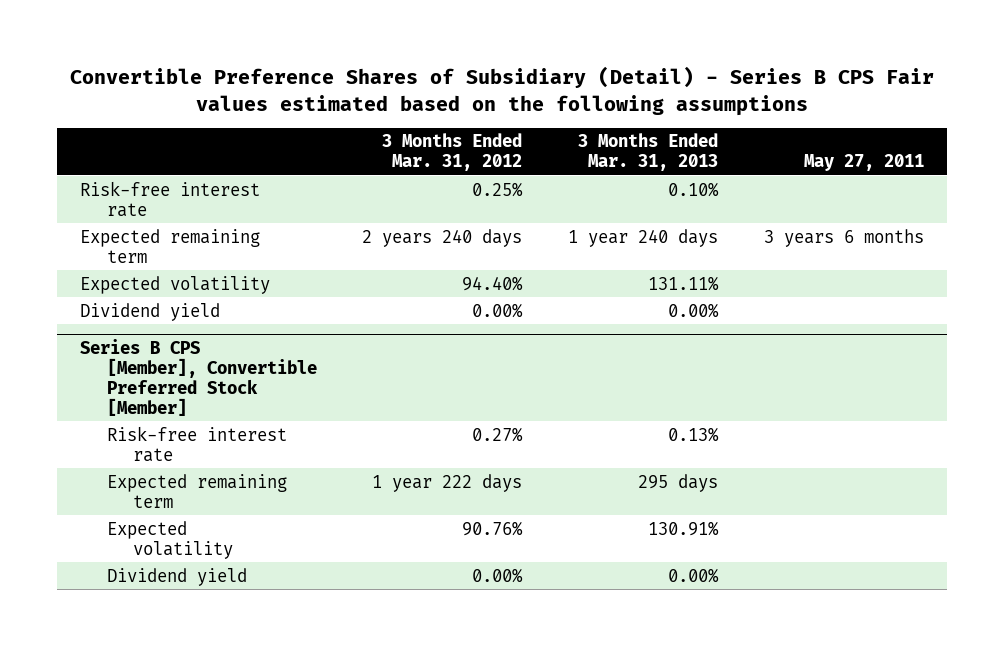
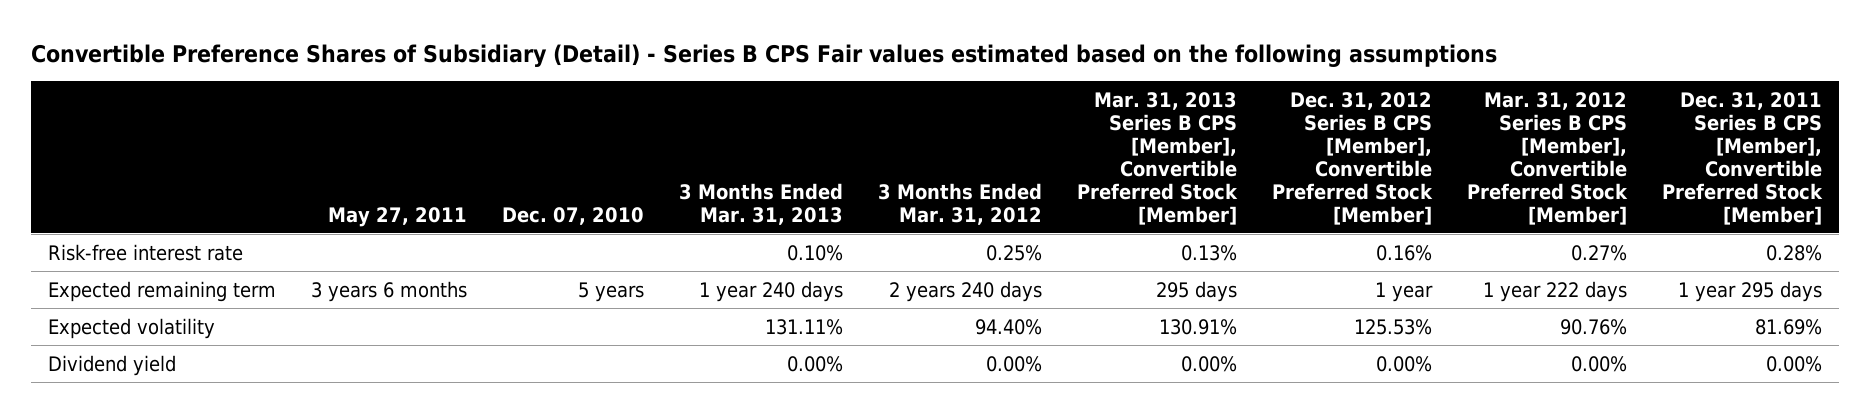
none -> [502,206,645,225] Dec. 07, 2010
none -> [1076,92,1238,225] Mar. 31, 2013 Series B CPS [Member], Convertible Preferred Stock [Member]
none -> [1271,92,1433,225] Dec. 31, 2012 Series B CPS [Member], Convertible Preferred Stock [Member]
none -> [1466,92,1628,225] Mar. 31, 2012 Series B CPS [Member], Convertible Preferred Stock [Member]
none -> [1661,92,1823,225] Dec. 31, 2011 Series B CPS [Member], Convertible Preferred Stock [Member]
[80,338,317,416] Series B CPS [Member], Convertible Preferred Stock [Member] -> none
[106,425,287,462] Risk-free interest rate -> none
[106,473,287,508] Expected remaining term -> none
[106,520,234,559] Expected volatility -> none
[106,567,247,586] Dividend yield -> none

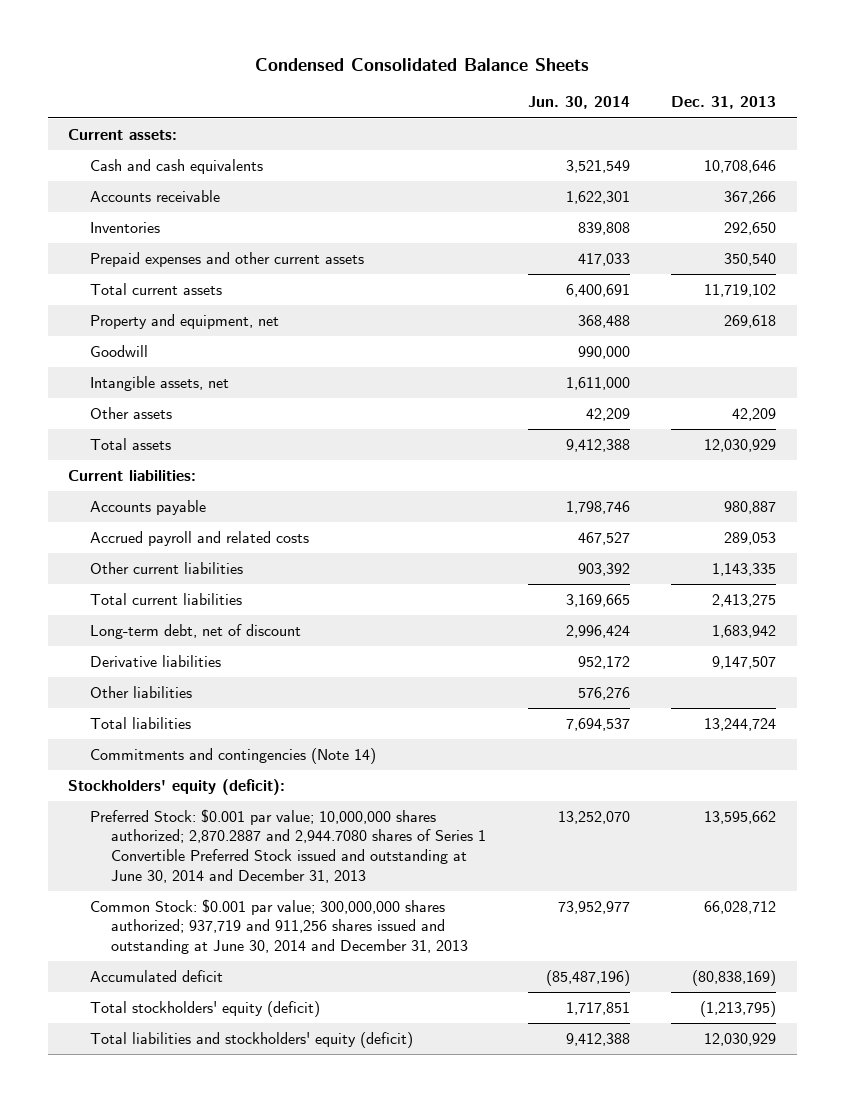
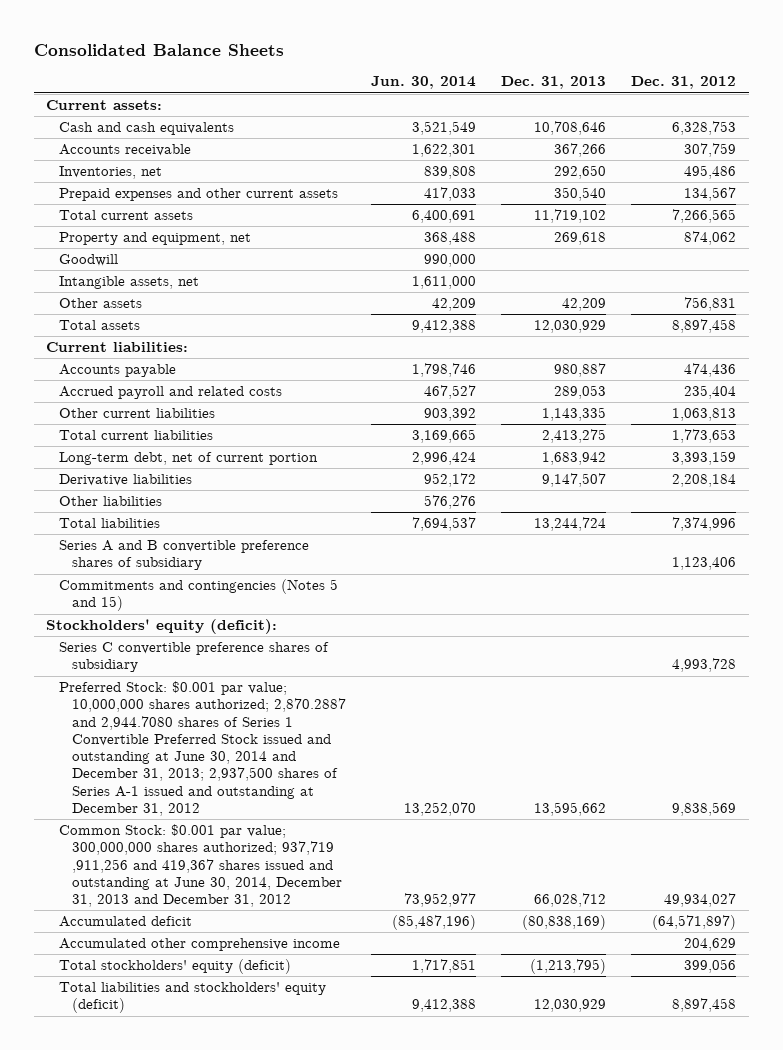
[255,58,590,72] Condensed Consolidated Balance Sheets -> [33,44,284,57] Consolidated Balance Sheets
none -> [631,76,737,90] Dec. 31, 2012
[89,221,160,233] Inventories -> [59,166,163,180] Inventories, net
[89,623,301,639] Long-term debt, net of discount -> [59,452,319,466] Long-term debt, net of current portion
none -> [59,540,310,571] Series A and B convertible preference shares of subsidiary
[89,747,376,764] Commitments and contingencies (Note 14) -> [59,579,339,612] Commitments and contingencies (Notes 5 and 15)
none -> [59,642,330,673] Series C convertible preference shares of subsidiary
[89,808,487,883] Preferred Stock: $0.001 par value; 10,000,000 shares authorized; 2,870.2887 and 2,944.7080 shares of Series 1 Convertible Preferred Stock issued and outstanding at June 30, 2014 and December 31, 2013 -> [59,681,346,816] Preferred Stock: $0.001 par value; 10,000,000 shares authorized; 2,870.2887 and 2,944.7080 shares of Series 1 Convertible Preferred Stock issued and outstanding at June 30, 2014 and December 31, 2013; 2,937,500 shares of Series A-1 issued and outstanding at December 31, 2012
[89,898,469,955] Common Stock: $0.001 par value; 300,000,000 shares authorized; 937,719 and 911,256 shares issued and outstanding at June 30, 2014 and December 31, 2013 -> [59,824,342,908] Common Stock: $0.001 par value; 300,000,000 shares authorized; 937,719 ,911,256 and 419,367 shares issued and outstanding at June 30, 2014, December 31, 2013 and December 31, 2012
none -> [59,938,341,952] Accumulated other comprehensive income

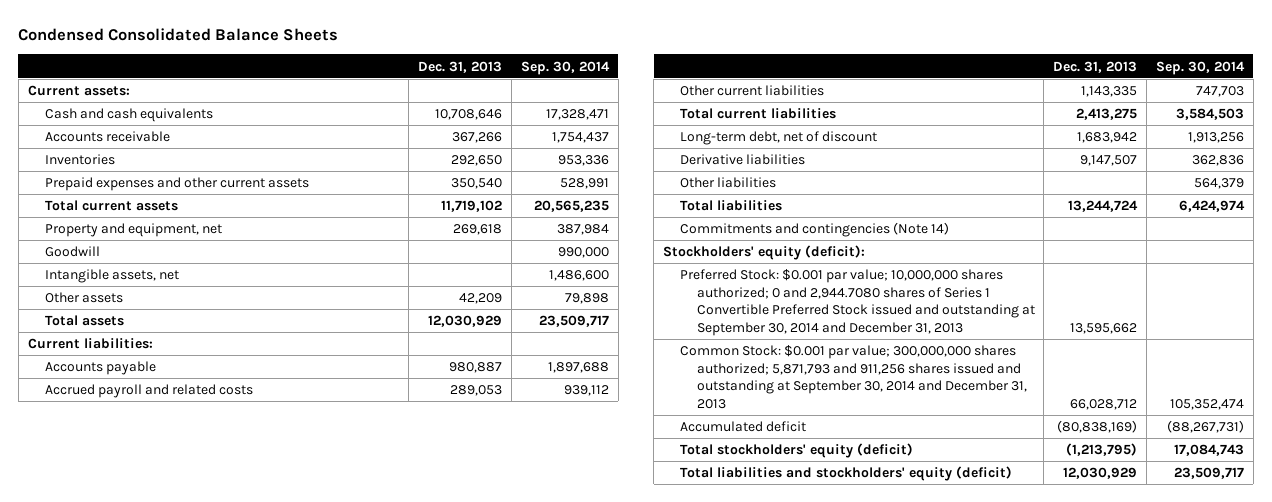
[33,44,284,57] Consolidated Balance Sheets -> [18,28,339,42] Condensed Consolidated Balance Sheets
[370,76,476,90] Jun. 30, 2014 -> none
[631,76,737,90] Dec. 31, 2012 -> none
none -> [520,60,610,75] Sep. 30, 2014
[59,166,163,180] Inventories, net -> [44,154,115,166] Inventories
[59,452,319,466] Long-term debt, net of current portion -> [679,131,877,146] Long-term debt, net of discount
[59,540,310,571] Series A and B convertible preference shares of subsidiary -> none
[59,579,339,612] Commitments and contingencies (Notes 5 and 15) -> [679,222,949,238] Commitments and contingencies (Note 14)
[59,642,330,673] Series C convertible preference shares of subsidiary -> none
[59,681,346,816] Preferred Stock: $0.001 par value; 10,000,000 shares authorized; 2,870.2887 and 2,944.7080 shares of Series 1 Convertible Preferred Stock issued and outstanding at June 30, 2014 and December 31, 2013; 2,937,500 shares of Series A-1 issued and outstanding at December 31, 2012 -> [679,269,1035,336] Preferred Stock: $0.001 par value; 10,000,000 shares authorized; 0 and 2,944.7080 shares of Series 1 Convertible Preferred Stock issued and outstanding at September 30, 2014 and December 31, 2013
[59,824,342,908] Common Stock: $0.001 par value; 300,000,000 shares authorized; 937,719 ,911,256 and 419,367 shares issued and outstanding at June 30, 2014, December 31, 2013 and December 31, 2012 -> [679,345,1027,409] Common Stock: $0.001 par value; 300,000,000 shares authorized; 5,871,793 and 911,256 shares issued and outstanding at September 30, 2014 and December 31, 2013
[59,938,341,952] Accumulated other comprehensive income -> none

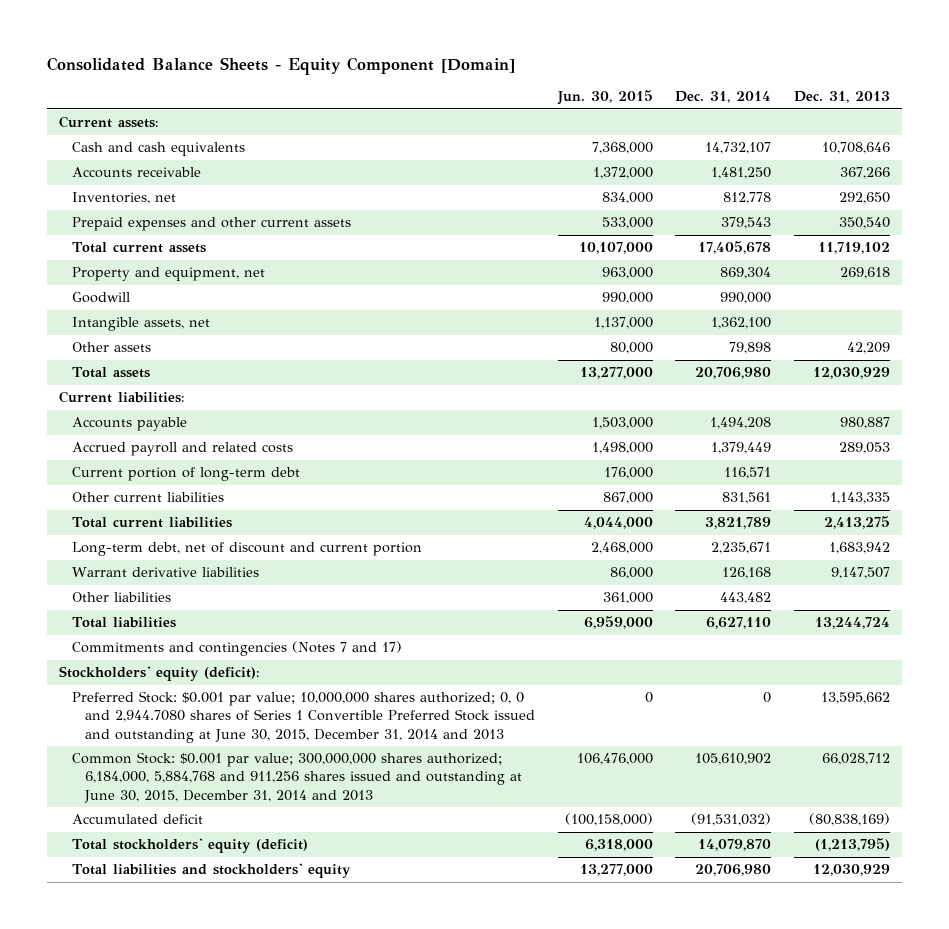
[18,28,339,42] Condensed Consolidated Balance Sheets -> [47,56,516,75] Consolidated Balance Sheets - Equity Component [Domain]
[520,60,610,75] Sep. 30, 2014 -> none
none -> [556,90,653,106] Jun. 30, 2015
none -> [675,91,772,104] Dec. 31, 2014
[44,154,115,166] Inventories -> [71,192,176,205] Inventories, net
none -> [71,467,300,482] Current portion of long-term debt
[679,131,877,146] Long-term debt, net of discount -> [71,542,422,557] Long-term debt, net of discount and current portion
[679,154,805,166] Derivative liabilities -> [71,567,259,578] Warrant derivative liabilities
[679,222,949,238] Commitments and contingencies (Note 14) -> [71,641,402,657] Commitments and contingencies (Notes 7 and 17)
[679,269,1035,336] Preferred Stock: $0.001 par value; 10,000,000 shares authorized; 0 and 2,944.7080 shares of Series 1 Convertible Preferred Stock issued and outstanding at September 30, 2014 and December 31, 2013 -> [71,691,535,743] Preferred Stock: $0.001 par value; 10,000,000 shares authorized; 0, 0 and 2,944.7080 shares of Series 1 Convertible Preferred Stock issued and outstanding at June 30, 2015, December 31, 2014 and 2013
[679,345,1027,409] Common Stock: $0.001 par value; 300,000,000 shares authorized; 5,871,793 and 911,256 shares issued and outstanding at September 30, 2014 and December 31, 2013 -> [71,752,522,803] Common Stock: $0.001 par value; 300,000,000 shares authorized; 6,184,000, 5,884,768 and 911,256 shares issued and outstanding at June 30, 2015, December 31, 2014 and 2013
[679,466,1012,482] Total liabilities and stockholders' equity (deficit) -> [71,863,351,879] Total liabilities and stockholders' equity

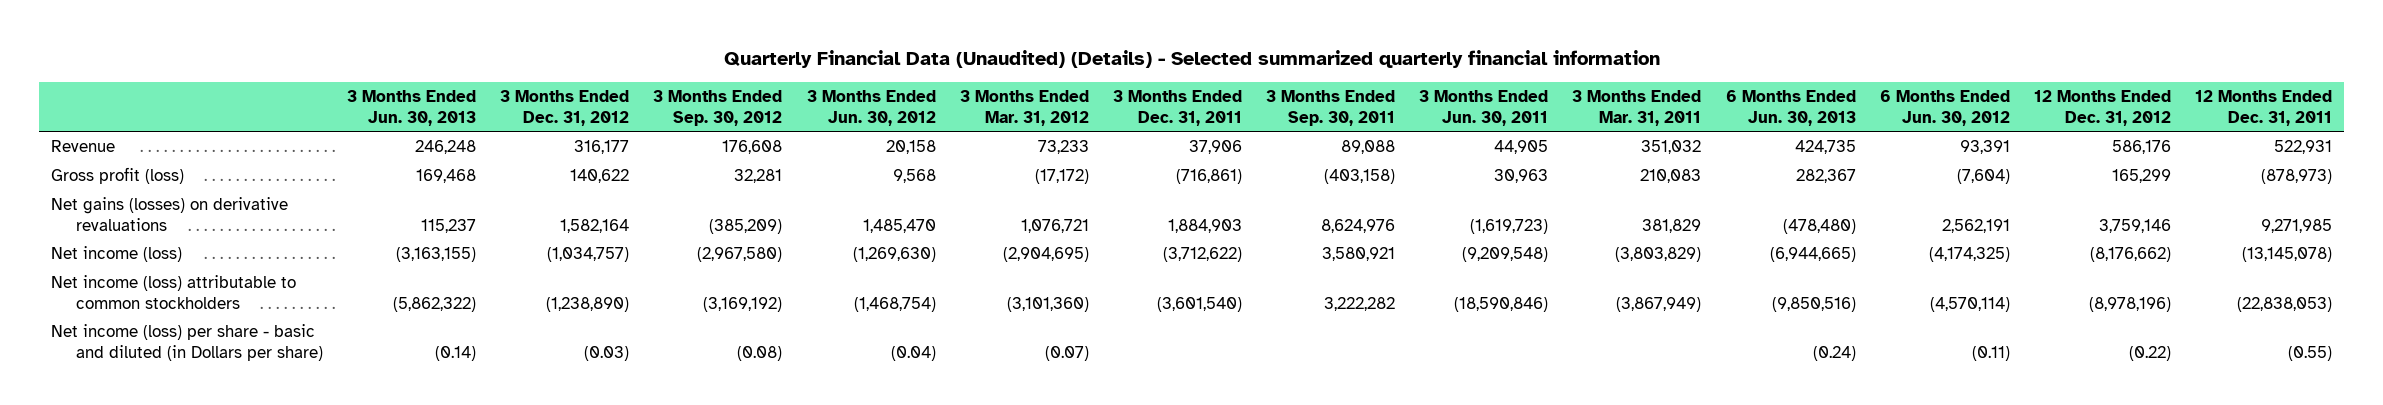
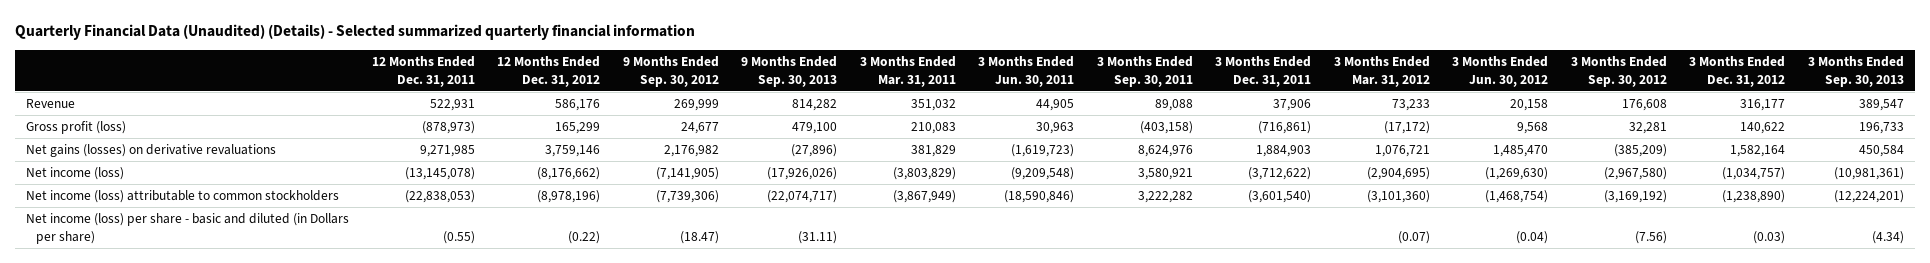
[347,89,477,126] 3 Months Ended Jun. 30, 2013 -> none
[1725,89,1856,126] 6 Months Ended Jun. 30, 2013 -> none
[1879,89,2010,126] 6 Months Ended Jun. 30, 2012 -> none
none -> [622,55,719,87] 9 Months Ended Sep. 30, 2012
none -> [741,55,838,87] 9 Months Ended Sep. 30, 2013
none -> [1807,55,1904,87] 3 Months Ended Sep. 30, 2013
[737,345,783,361] (0.08) -> [1634,230,1667,244] (7.56)

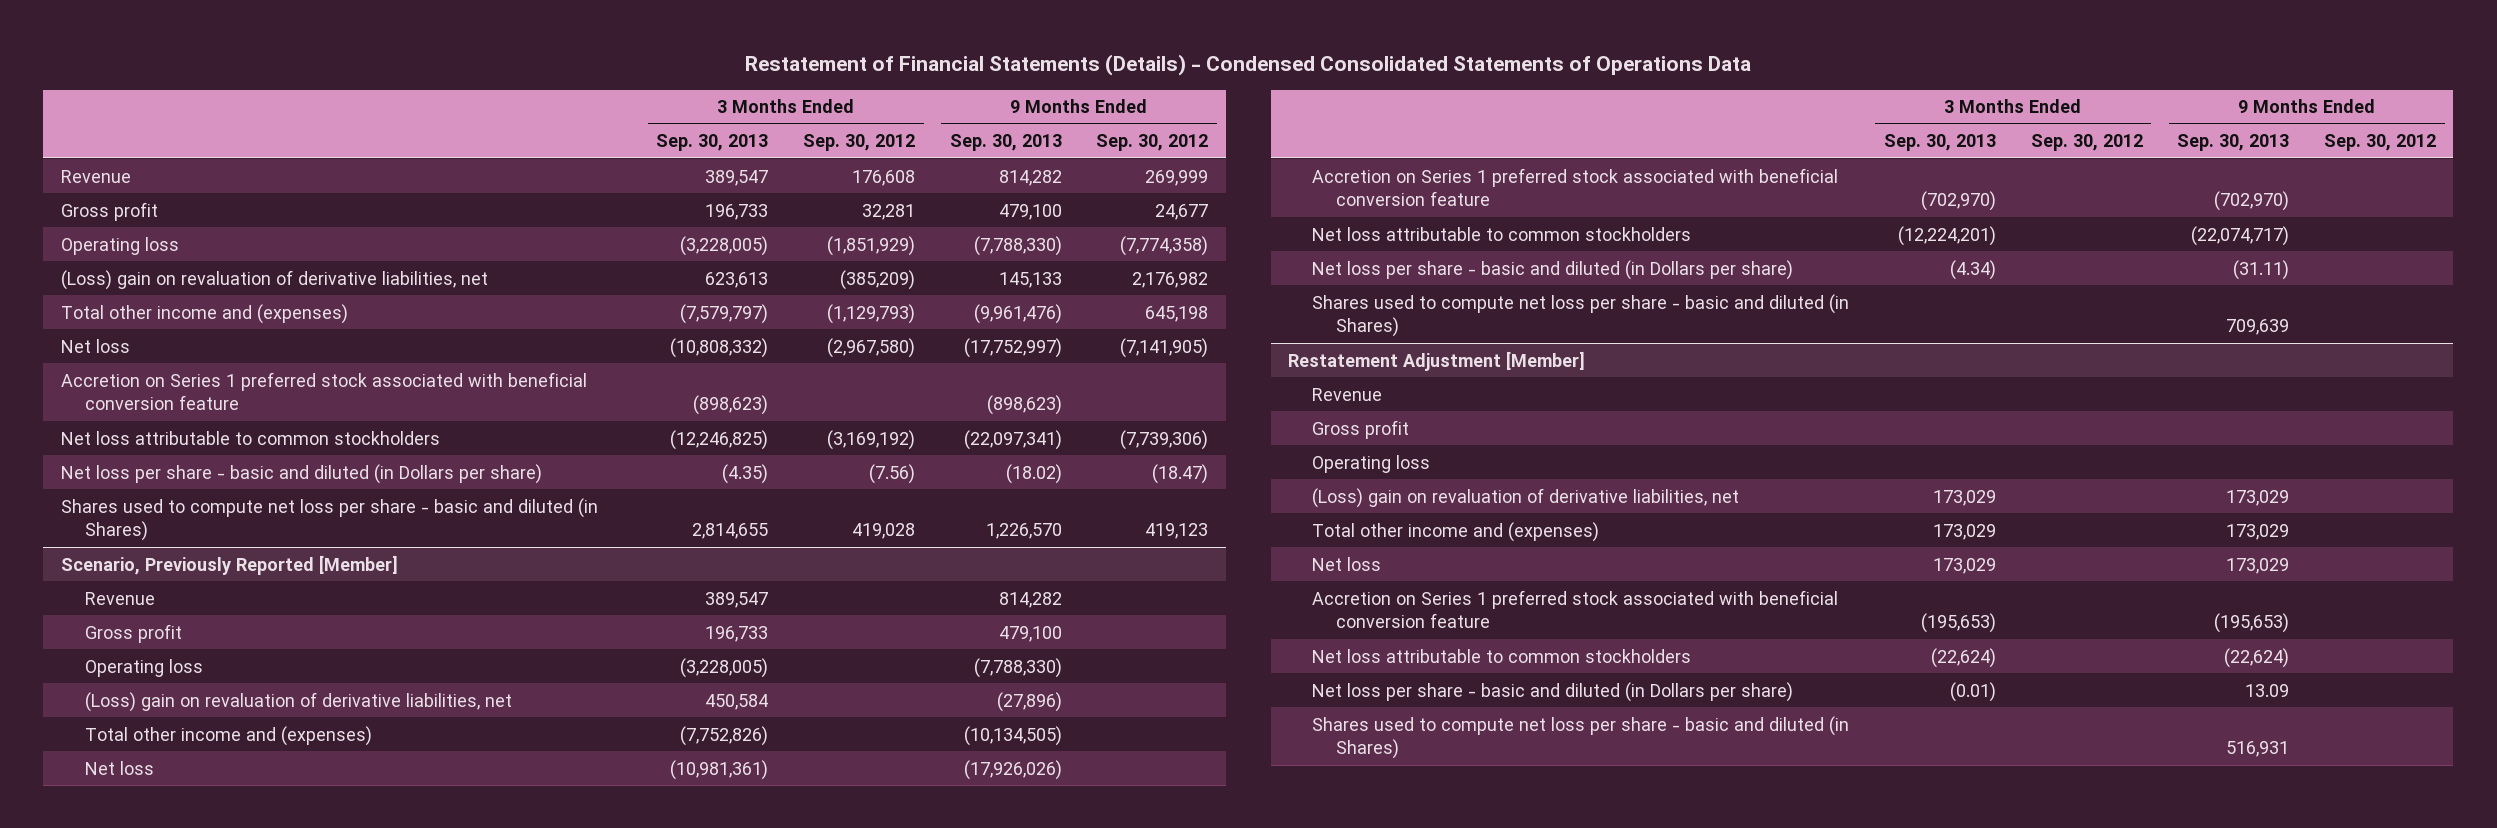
[14,24,695,41] Quarterly Financial Data (Unaudited) (Details) - Selected summarized quarterly financial information -> [745,54,1752,77] Restatement of Financial Statements (Details) - Condensed Consolidated Statements of Operations Data
[371,55,475,87] 12 Months Ended Dec. 31, 2011 -> none
[497,55,601,87] 12 Months Ended Dec. 31, 2012 -> none
[859,55,956,87] 3 Months Ended Mar. 31, 2011 -> none
[978,55,1075,87] 3 Months Ended Jun. 30, 2011 -> none
[1096,55,1193,87] 3 Months Ended Sep. 30, 2011 -> none
[1215,55,1312,87] 3 Months Ended Dec. 31, 2011 -> none
[1333,55,1430,87] 3 Months Ended Mar. 31, 2012 -> none
[1452,55,1549,87] 3 Months Ended Jun. 30, 2012 -> none
[1689,55,1786,87] 3 Months Ended Dec. 31, 2012 -> none
[26,121,127,135] Gross profit (loss) -> [60,201,158,221] Gross profit
none -> [60,236,179,255] Operating loss
[26,144,277,158] Net gains (losses) on derivative revaluations -> [60,269,488,290] (Loss) gain on revaluation of derivative liabilities, net
[791,144,838,158] (27,896) -> [998,271,1062,288] 145,133
[1858,145,1904,158] 450,584 -> [705,271,769,288] 623,613
none -> [60,303,348,324] Total other income and (expenses)
[26,167,125,181] Net income (loss) -> [60,338,130,353] Net loss
[767,167,838,181] (17,926,026) -> [963,337,1062,358] (17,752,997)
[1833,167,1904,181] (10,981,361) -> [670,337,769,358] (10,808,332)
none -> [60,371,587,410] Accretion on Series 1 preferred stock associated with beneficial conversion feature
[26,190,340,204] Net income (loss) attributable to common stockholders -> [60,430,440,445] Net loss attributable to common stockholders
[767,190,838,204] (22,074,717) -> [963,429,1062,450] (22,097,341)
[1833,190,1904,204] (12,224,201) -> [670,429,769,450] (12,246,825)
[26,213,350,244] Net income (loss) per share - basic and diluted (in Dollars per share) -> [60,463,542,484] Net loss per share - basic and diluted (in Dollars per share)
[798,230,838,244] (31.11) -> [1005,463,1062,484] (18.02)
[1871,230,1904,244] (4.34) -> [722,463,769,484] (4.35)
none -> [60,497,598,541] Shares used to compute net loss per share - basic and diluted (in Shares)
none -> [60,554,398,575] Scenario, Previously Reported [Member]
none -> [84,591,155,605] Revenue
none -> [84,623,182,643] Gross profit
none -> [84,658,203,677] Operating loss
none -> [84,691,512,712] (Loss) gain on revaluation of derivative liabilities, net
none -> [84,725,372,746] Total other income and (expenses)
none -> [84,760,154,775] Net loss
none -> [1312,167,1839,206] Accretion on Series 1 preferred stock associated with beneficial conversion feature
none -> [1312,226,1692,241] Net loss attributable to common stockholders
none -> [1312,259,1794,280] Net loss per share - basic and diluted (in Dollars per share)
none -> [1312,293,1850,337] Shares used to compute net loss per share - basic and diluted (in Shares)
none -> [1288,350,1586,371] Restatement Adjustment [Member]
none -> [1312,387,1383,401] Revenue
none -> [1312,419,1410,439] Gross profit
none -> [1312,454,1431,473] Operating loss
none -> [1312,487,1740,508] (Loss) gain on revaluation of derivative liabilities, net
none -> [1312,521,1600,542] Total other income and (expenses)
none -> [1312,556,1382,571] Net loss
none -> [1312,589,1839,628] Accretion on Series 1 preferred stock associated with beneficial conversion feature
none -> [1312,648,1692,663] Net loss attributable to common stockholders
none -> [1312,681,1794,702] Net loss per share - basic and diluted (in Dollars per share)
none -> [1312,715,1850,759] Shares used to compute net loss per share - basic and diluted (in Shares)

